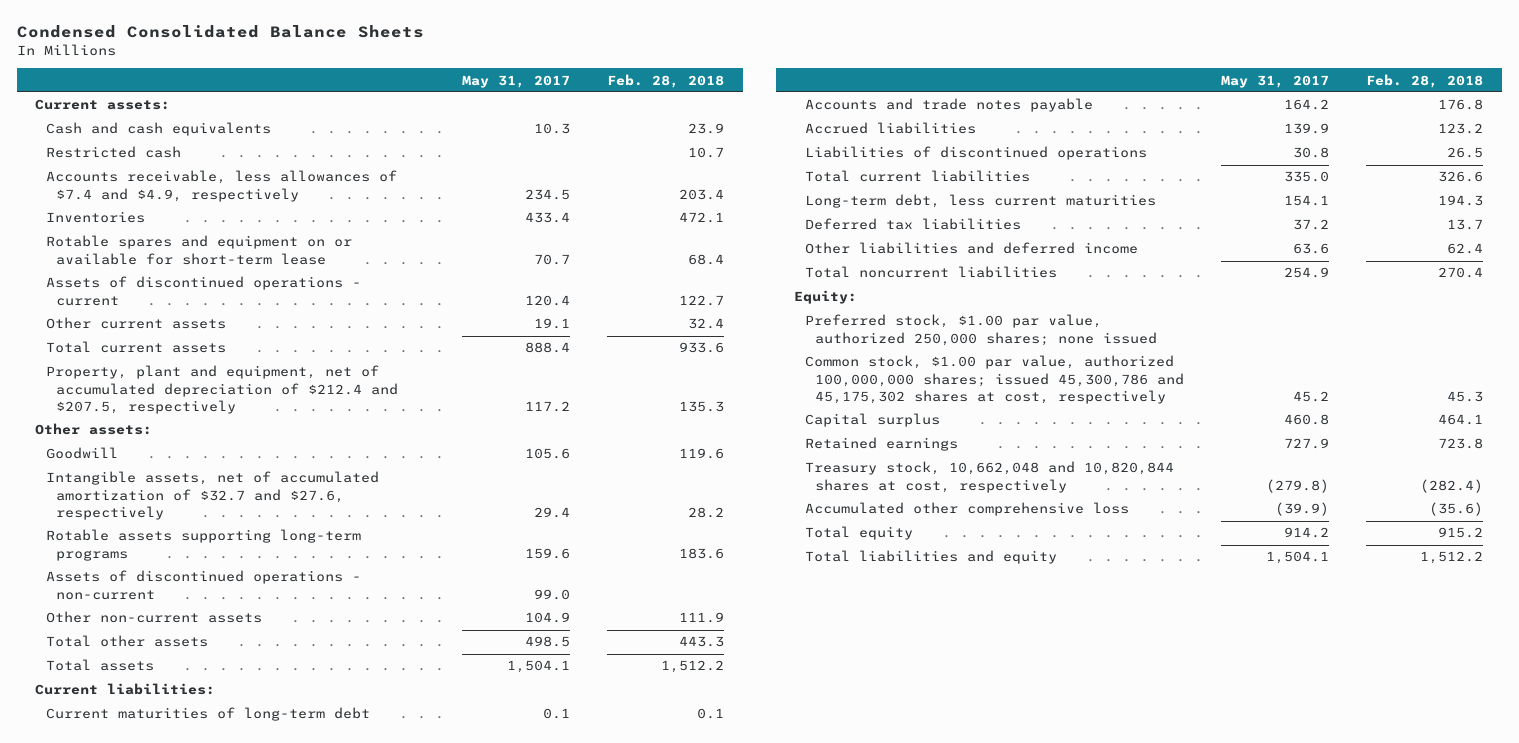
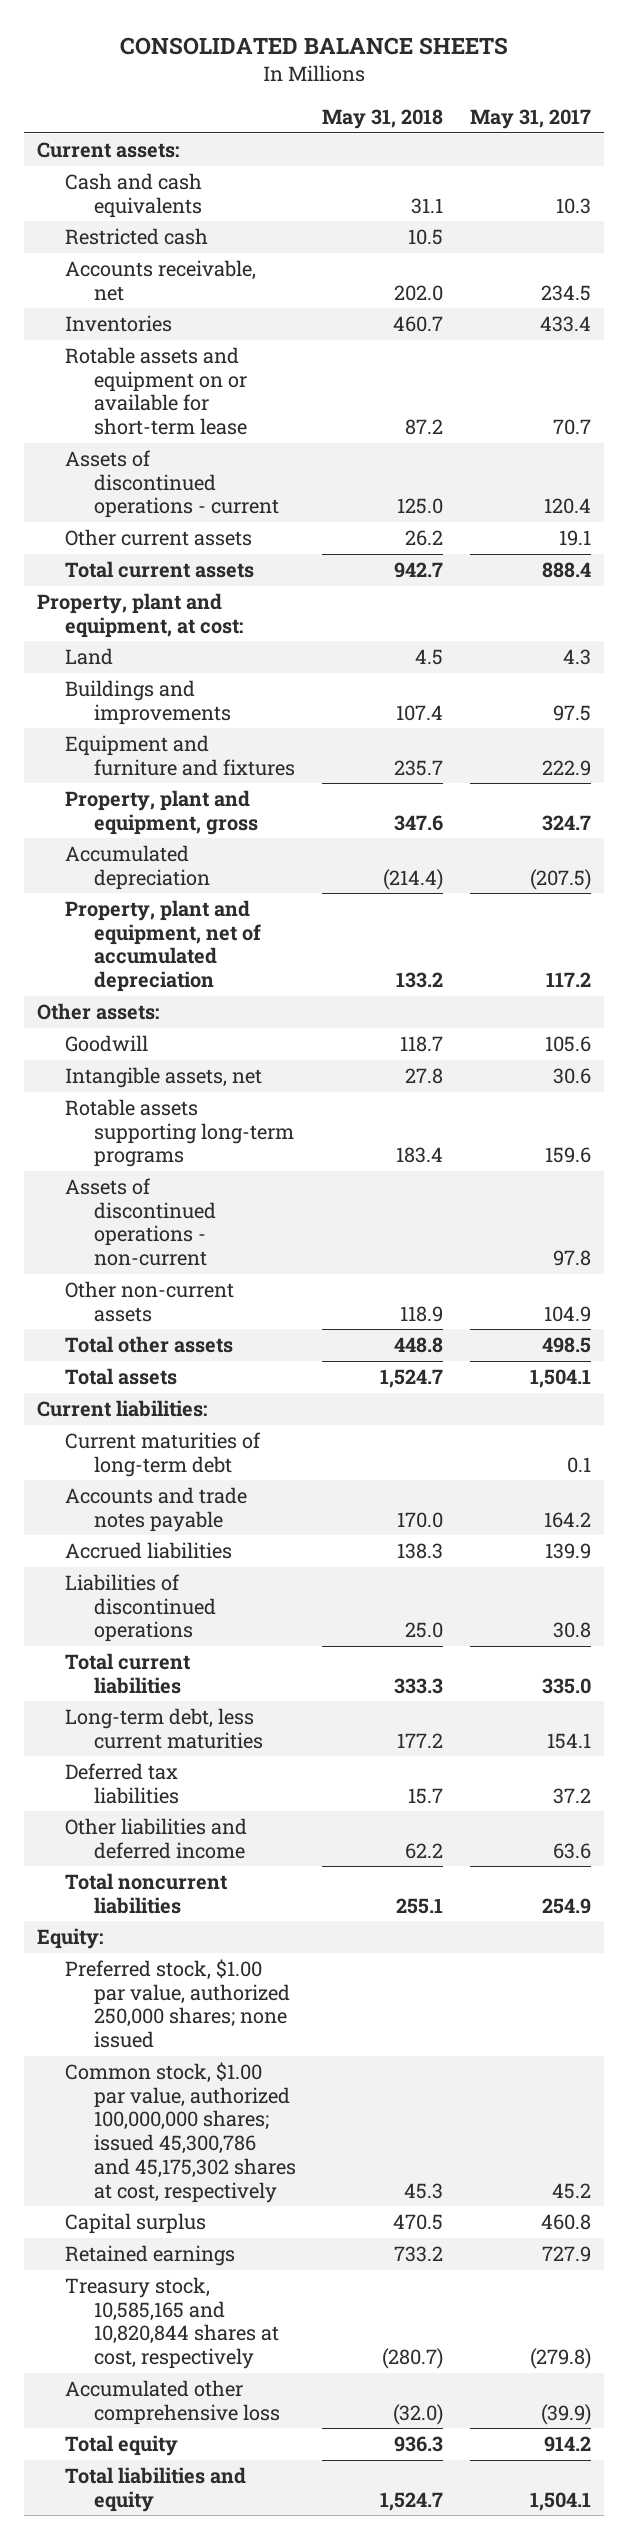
[16,25,424,39] Condensed Consolidated Balance Sheets -> [119,37,508,56] CONSOLIDATED BALANCE SHEETS
[607,73,725,88] Feb. 28, 2018 -> none
none -> [322,108,444,129] May 31, 2018
[45,170,397,202] Accounts receivable, less allowances of $7.4 and $4.9, respectively -> [65,260,257,301] Accounts receivable, net
[45,235,352,265] Rotable spares and equipment on or available for short-term lease -> [65,347,247,436] Rotable assets and equipment on or available for short-term lease
none -> [37,593,244,638] Property, plant and equipment, at cost:
none -> [65,648,114,666] Land
none -> [65,680,231,725] Buildings and improvements
none -> [65,735,295,776] Equipment and furniture and fixtures
none -> [65,790,258,835] Property, plant and equipment, gross
none -> [65,845,210,890] Accumulated depreciation
[45,365,399,414] Property, plant and equipment, net of accumulated depreciation of $212.4 and $207.5, respectively -> [65,900,261,993] Property, plant and equipment, net of accumulated depreciation
[45,471,379,520] Intangible assets, net of accumulated amortization of $32.7 and $27.6, respectively -> [65,1067,263,1089] Intangible assets, net
[534,506,571,518] 29.4 -> [552,1068,591,1085] 30.6
[534,588,571,600] 99.0 -> [552,1250,591,1267] 97.8
[804,461,1174,493] Treasury stock, 10,662,048 and 10,820,844 shares at cost, respectively -> [65,2277,279,2370] Treasury stock, 10,585,165 and 10,820,844 shares at cost, respectively

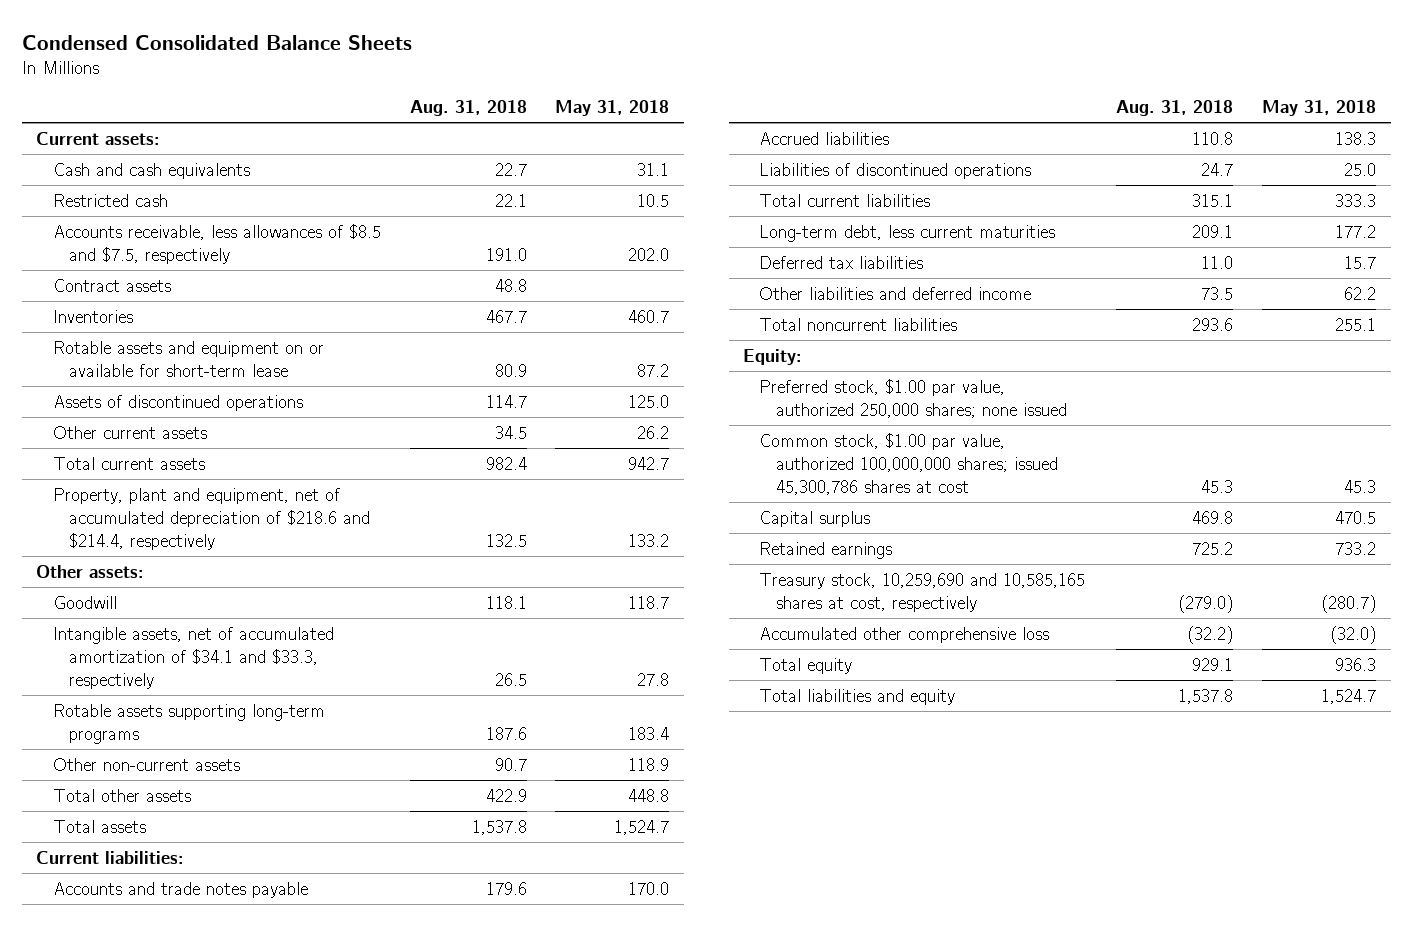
[119,37,508,56] CONSOLIDATED BALANCE SHEETS -> [21,34,412,50] Condensed Consolidated Balance Sheets
[469,108,591,129] May 31, 2017 -> none
none -> [409,100,527,117] Aug. 31, 2018
[65,260,257,301] Accounts receivable, net -> [52,223,381,264] Accounts receivable, less allowances of $8.5 and $7.5, respectively
none -> [52,278,171,292] Contract assets
[65,450,279,519] Assets of discontinued operations - current -> [52,394,303,411] Assets of discontinued operations
[37,593,244,638] Property, plant and equipment, at cost: -> none
[65,648,114,666] Land -> none
[65,680,231,725] Buildings and improvements -> none
[65,735,295,776] Equipment and furniture and fixtures -> none
[65,790,258,835] Property, plant and equipment, gross -> none
[65,845,210,890] Accumulated depreciation -> none
[65,900,261,993] Property, plant and equipment, net of accumulated depreciation -> [52,487,370,550] Property, plant and equipment, net of accumulated depreciation of $218.6 and $214.4, respectively
[65,1067,263,1089] Intangible assets, net -> [52,626,334,689] Intangible assets, net of accumulated amortization of $34.1 and $33.3, respectively
[65,1178,216,1267] Assets of discontinued operations - non-current -> none
[65,1432,262,1477] Current maturities of long-term debt -> none
[65,2062,296,2203] Common stock, $1.00 par value, authorized 100,000,000 shares; issued 45,300,786 and 45,175,302 shares at cost, respectively -> [759,432,1058,495] Common stock, $1.00 par value, authorized 100,000,000 shares; issued 45,300,786 shares at cost
[65,2277,279,2370] Treasury stock, 10,585,165 and 10,820,844 shares at cost, respectively -> [759,572,1086,612] Treasury stock, 10,259,690 and 10,585,165 shares at cost, respectively

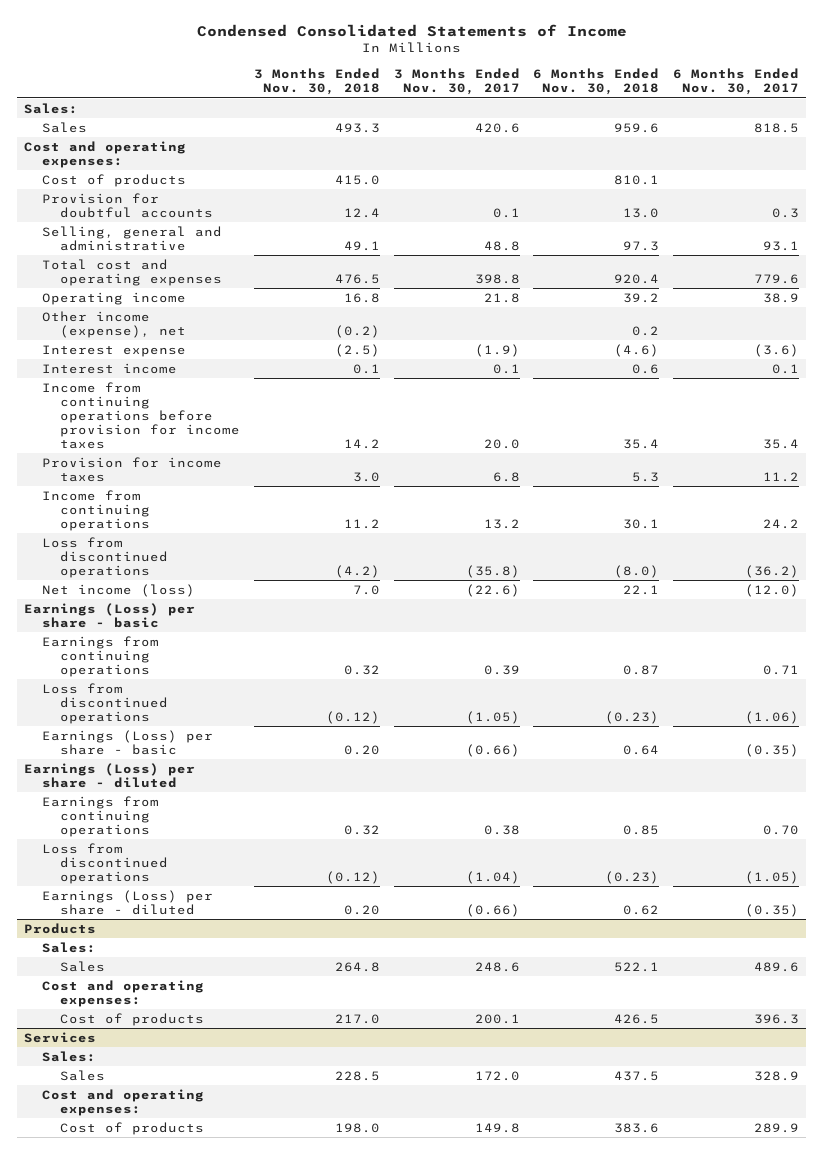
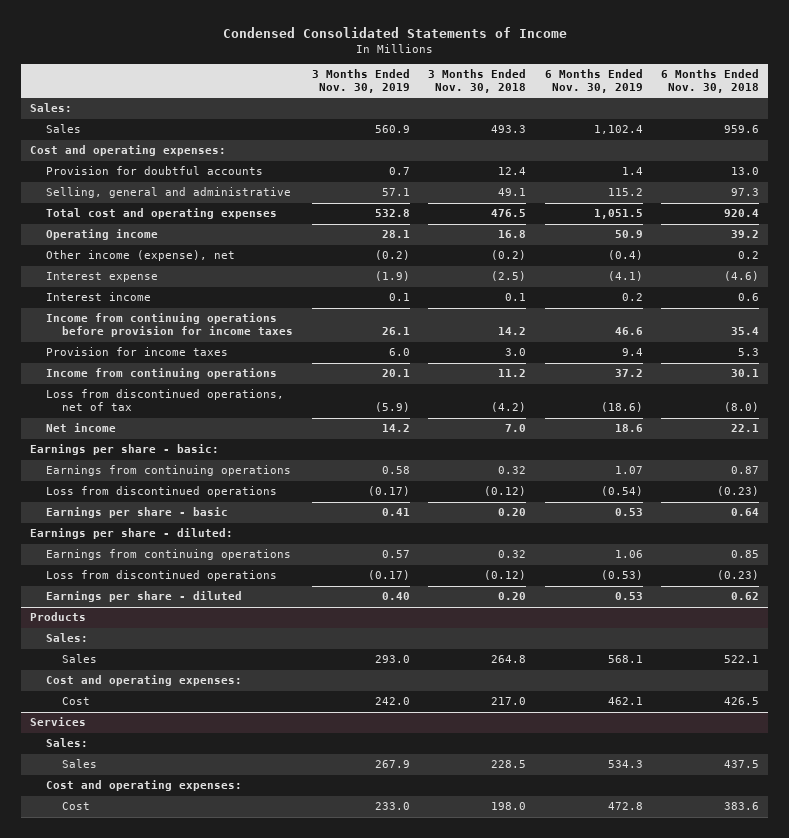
[393,68,520,96] 3 Months Ended Nov. 30, 2017 -> none
[673,68,800,96] 6 Months Ended Nov. 30, 2017 -> none
none -> [311,69,410,94] 3 Months Ended Nov. 30, 2019
none -> [544,69,643,94] 6 Months Ended Nov. 30, 2019
[42,173,187,187] Cost of products -> none
[42,536,169,578] Loss from discontinued operations -> [46,389,285,412] Loss from discontinued operations, net of tax
[42,583,196,597] Net income (loss) -> [46,423,117,433] Net income
[23,602,195,628] Earnings (Loss) per share - basic -> [30,444,220,456] Earnings per share - basic:
[42,729,214,755] Earnings (Loss) per share - basic -> [46,507,229,519] Earnings per share - basic
[23,762,195,788] Earnings (Loss) per share - diluted -> [30,528,234,540] Earnings per share - diluted:
[42,889,214,915] Earnings (Loss) per share - diluted -> [46,591,243,603] Earnings per share - diluted
[60,1012,205,1026] Cost of products -> [62,697,91,706] Cost
[60,1121,205,1135] Cost of products -> [62,802,91,811] Cost

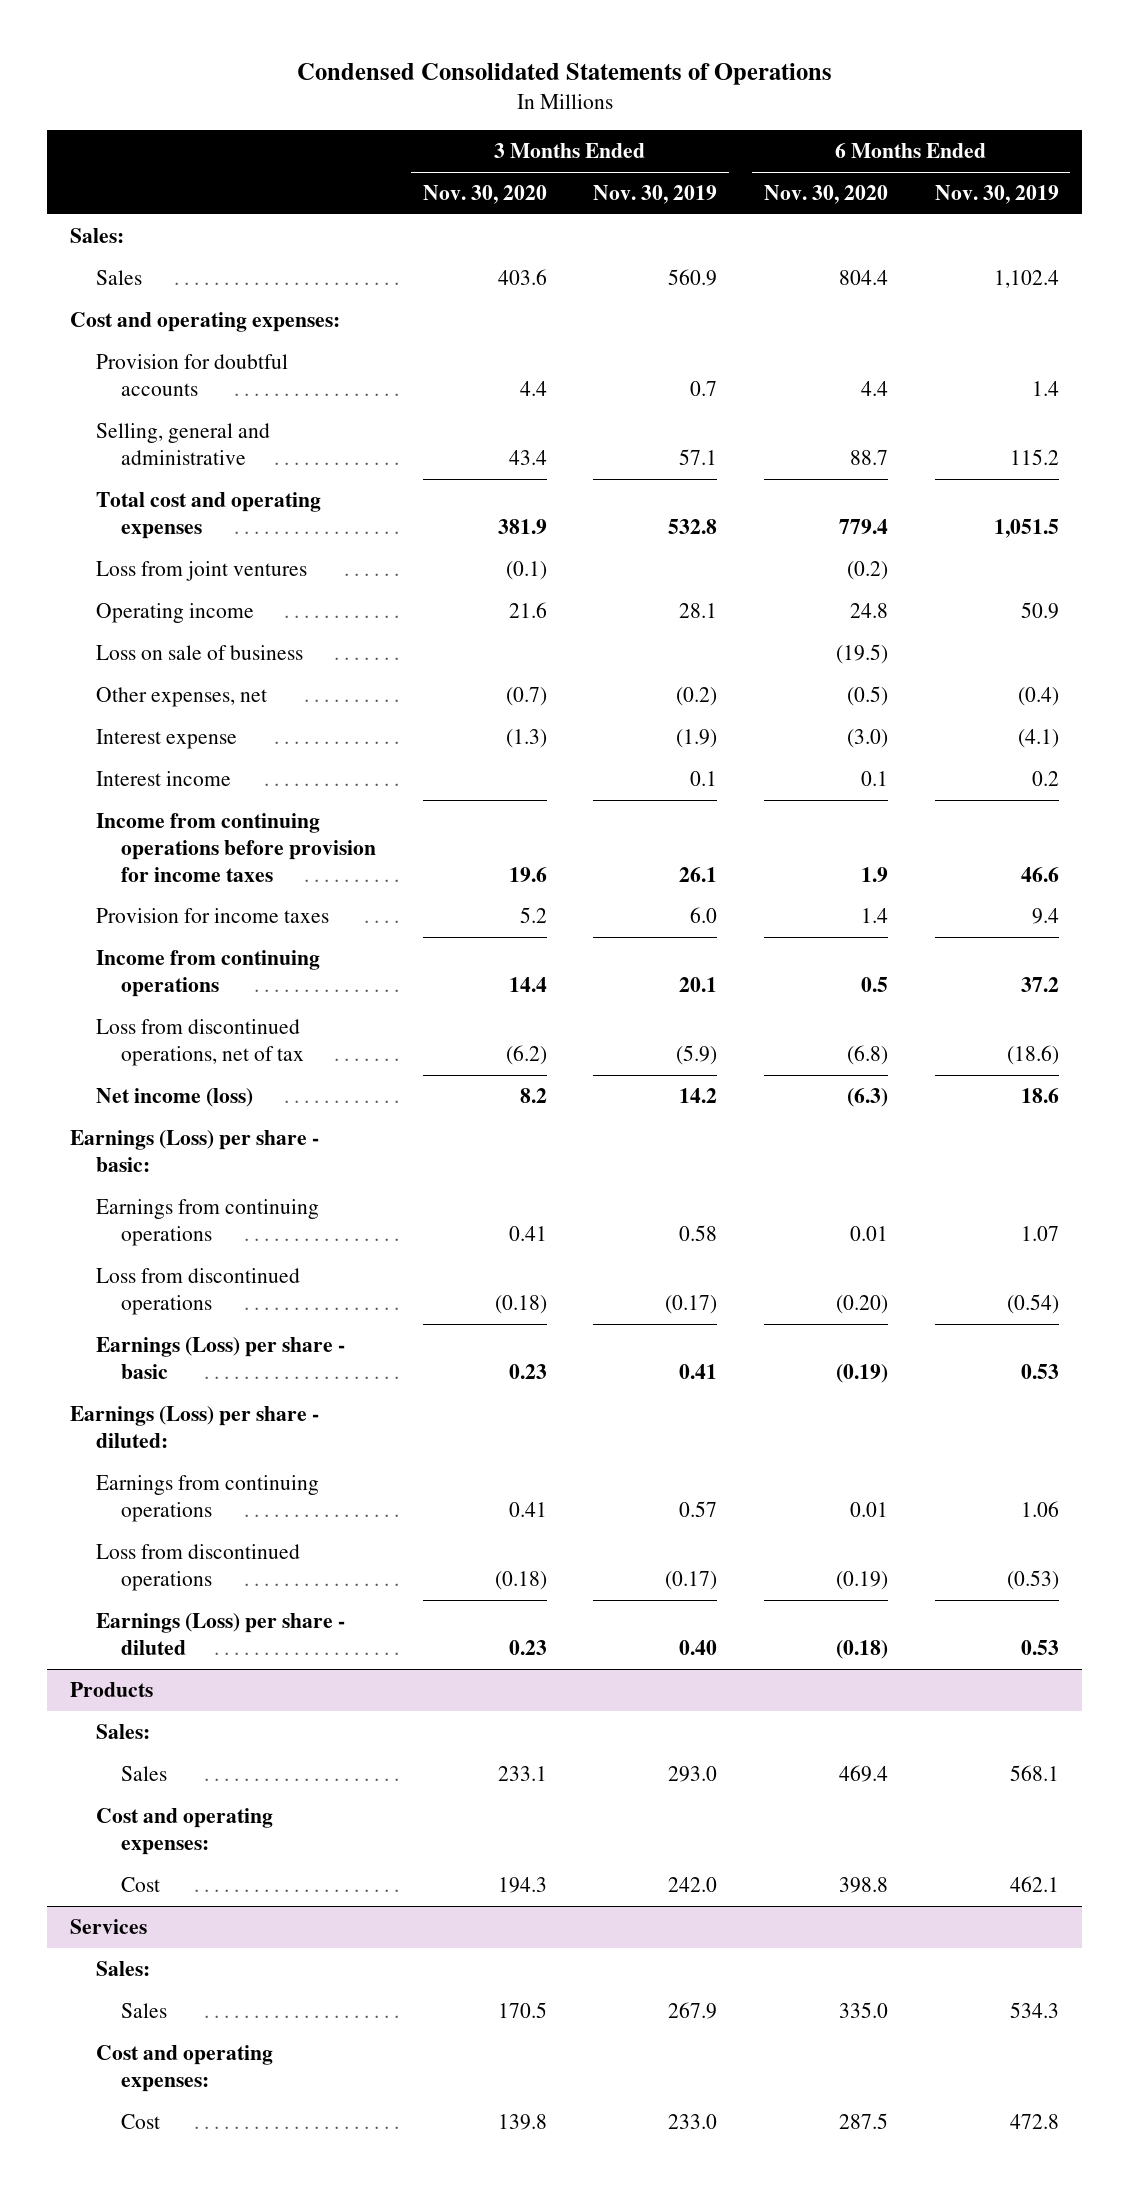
[222,27,567,39] Condensed Consolidated Statements of Income -> [296,63,832,86] Condensed Consolidated Statements of Operations
[428,69,527,94] 3 Months Ended Nov. 30, 2018 -> none
[660,69,759,94] 6 Months Ended Nov. 30, 2018 -> none
none -> [422,184,547,204] Nov. 30, 2020
none -> [764,184,889,204] Nov. 30, 2020
none -> [95,560,307,581] Loss from joint ventures
none -> [95,644,303,660] Loss on sale of business
[46,250,236,262] Other income (expense), net -> [95,686,267,707] Other expenses, net
[46,423,117,433] Net income -> [95,1087,253,1107] Net income (loss)
[30,444,220,456] Earnings per share - basic: -> [70,1129,320,1172] Earnings (Loss) per share - basic:
[46,507,229,519] Earnings per share - basic -> [95,1336,345,1379] Earnings (Loss) per share - basic
[30,528,234,540] Earnings per share - diluted: -> [70,1405,320,1448] Earnings (Loss) per share - diluted:
[46,591,243,603] Earnings per share - diluted -> [95,1612,345,1655] Earnings (Loss) per share - diluted

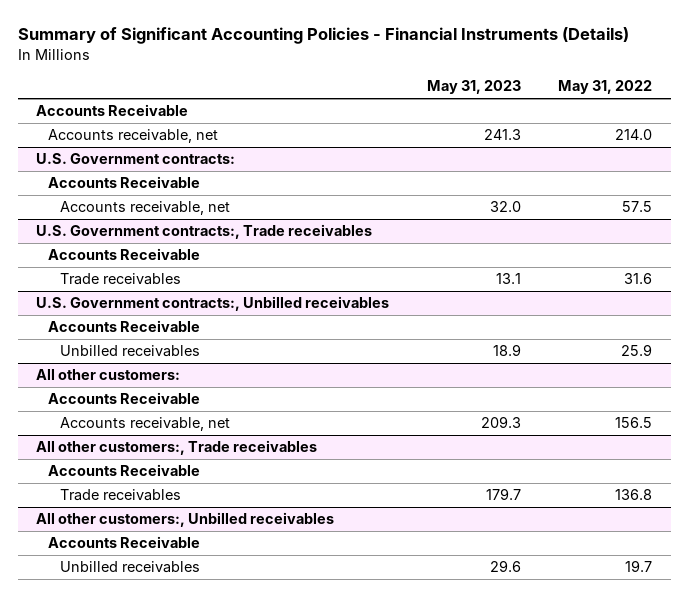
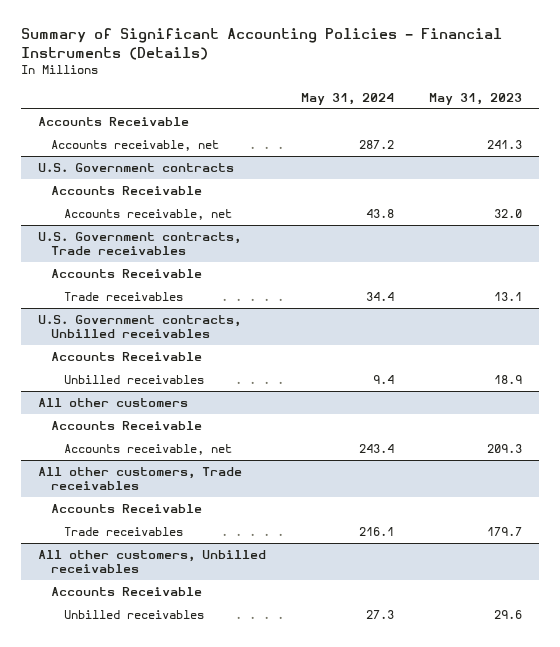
[558,80,653,95] May 31, 2022 -> none
none -> [301,92,395,105] May 31, 2024
[36,153,236,165] U.S. Government contracts: -> [38,162,235,172] U.S. Government contracts
[36,224,373,240] U.S. Government contracts:, Trade receivables -> [38,231,242,255] U.S. Government contracts, Trade receivables
[36,296,390,312] U.S. Government contracts:, Unbilled receivables -> [38,314,242,338] U.S. Government contracts, Unbilled receivables
[36,369,181,381] All other customers: -> [38,397,189,407] All other customers
[36,440,318,456] All other customers:, Trade receivables -> [38,466,243,490] All other customers, Trade receivables
[36,512,335,528] All other customers:, Unbilled receivables -> [38,549,267,573] All other customers, Unbilled receivables

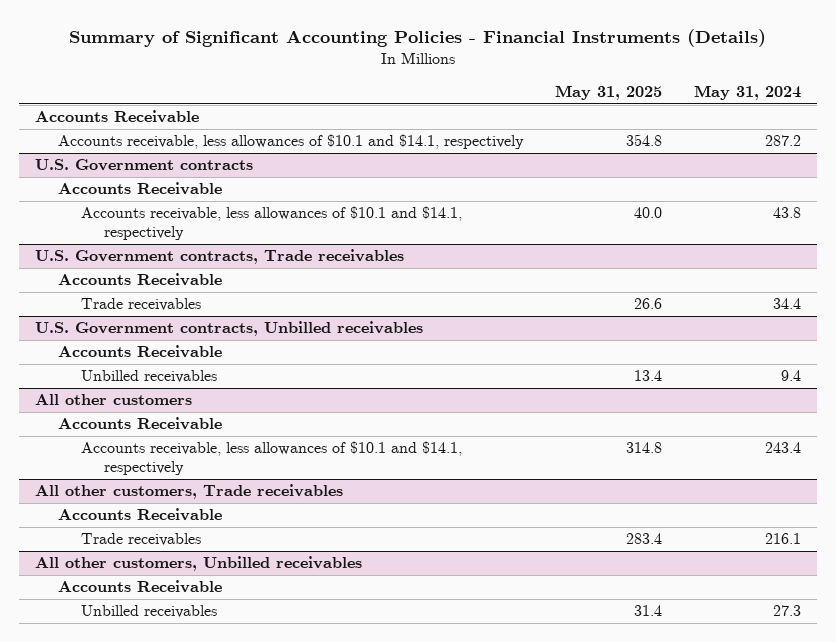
[428,92,522,105] May 31, 2023 -> none
none -> [554,85,662,101] May 31, 2025
[51,139,220,151] Accounts receivable, net -> [58,134,525,150] Accounts receivable, less allowances of $10.1 and $14.1, respectively
[64,208,233,220] Accounts receivable, net -> [81,206,463,241] Accounts receivable, less allowances of $10.1 and $14.1, respectively
[64,443,233,455] Accounts receivable, net -> [81,441,463,476] Accounts receivable, less allowances of $10.1 and $14.1, respectively

